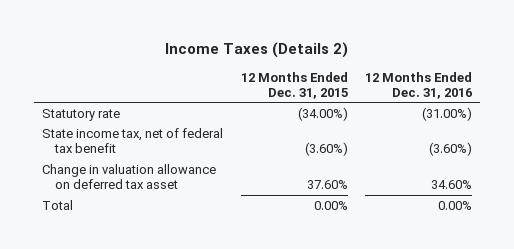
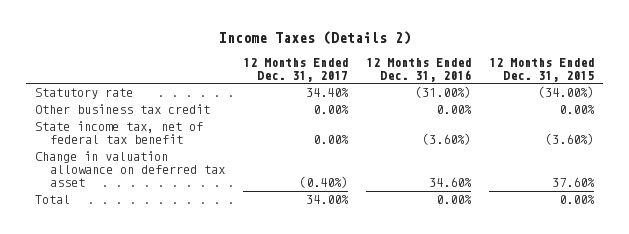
none -> [242,57,348,82] 12 Months Ended Dec. 31, 2017
none -> [35,104,211,115] Other business tax credit

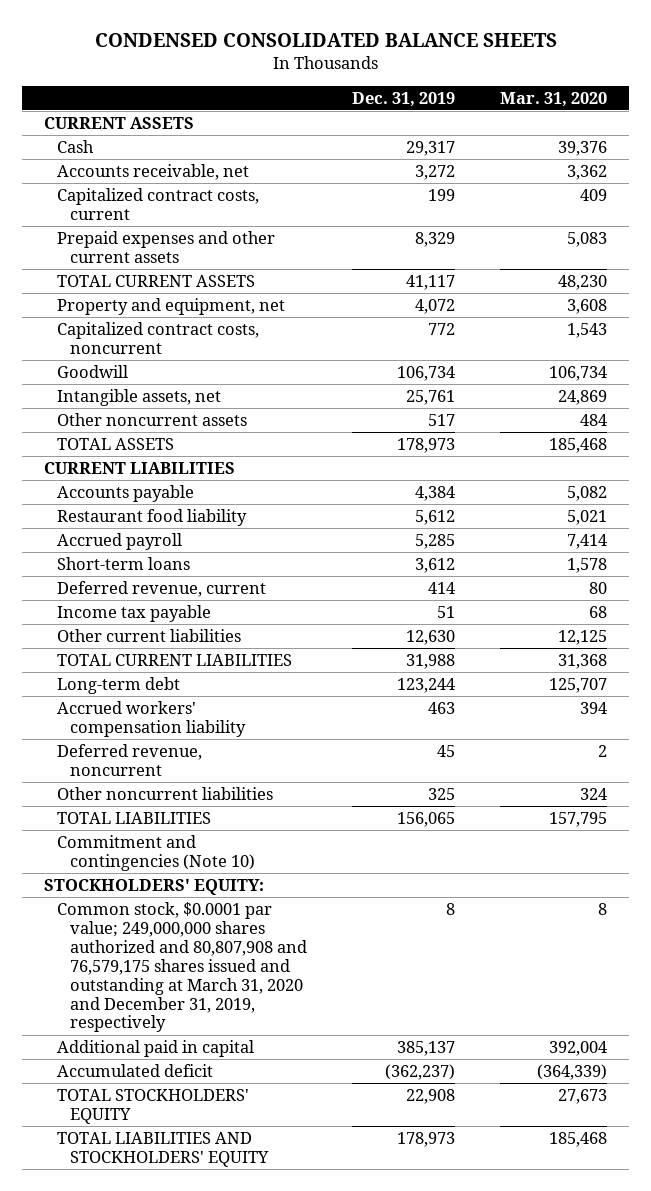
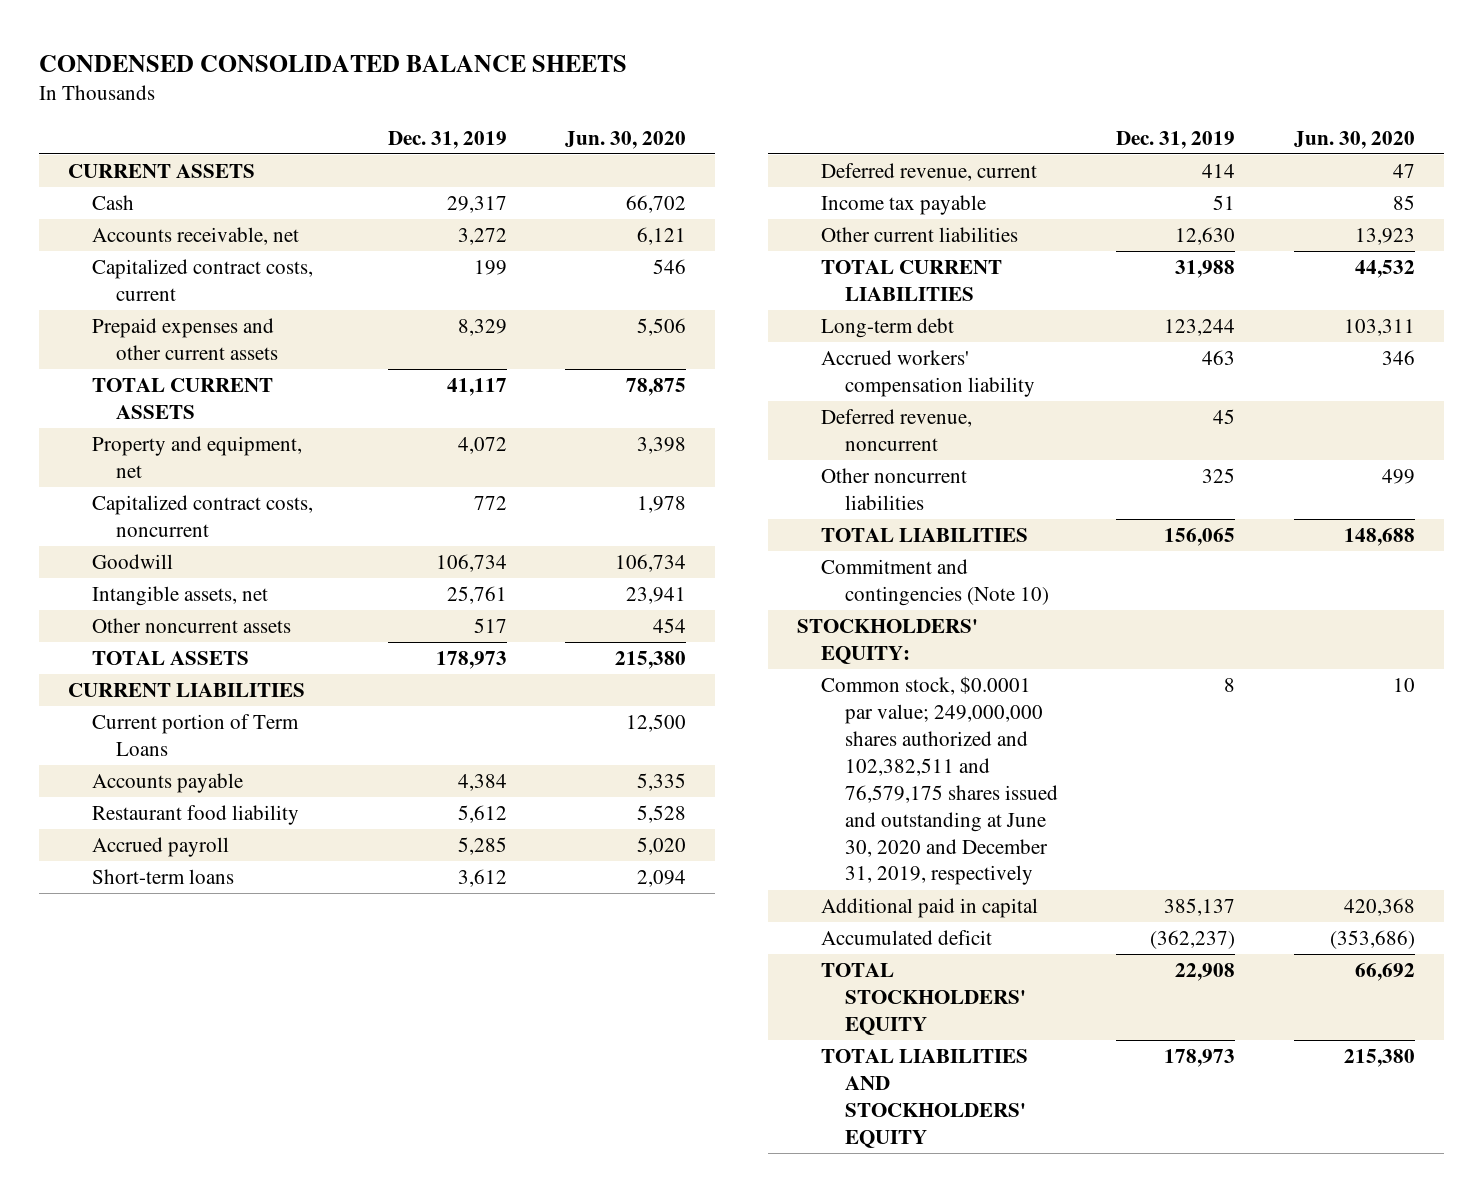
[499,91,607,107] Mar. 31, 2020 -> none
none -> [564,130,686,149] Jun. 30, 2020
none -> [92,714,300,756] Current portion of Term Loans
[57,902,308,1033] Common stock, $0.0001 par value; 249,000,000 shares authorized and 80,807,908 and 76,579,175 shares issued and outstanding at March 31, 2020 and December 31, 2019, respectively -> [821,676,1059,886] Common stock, $0.0001 par value; 249,000,000 shares authorized and 102,382,511 and 76,579,175 shares issued and outstanding at June 30, 2020 and December 31, 2019, respectively

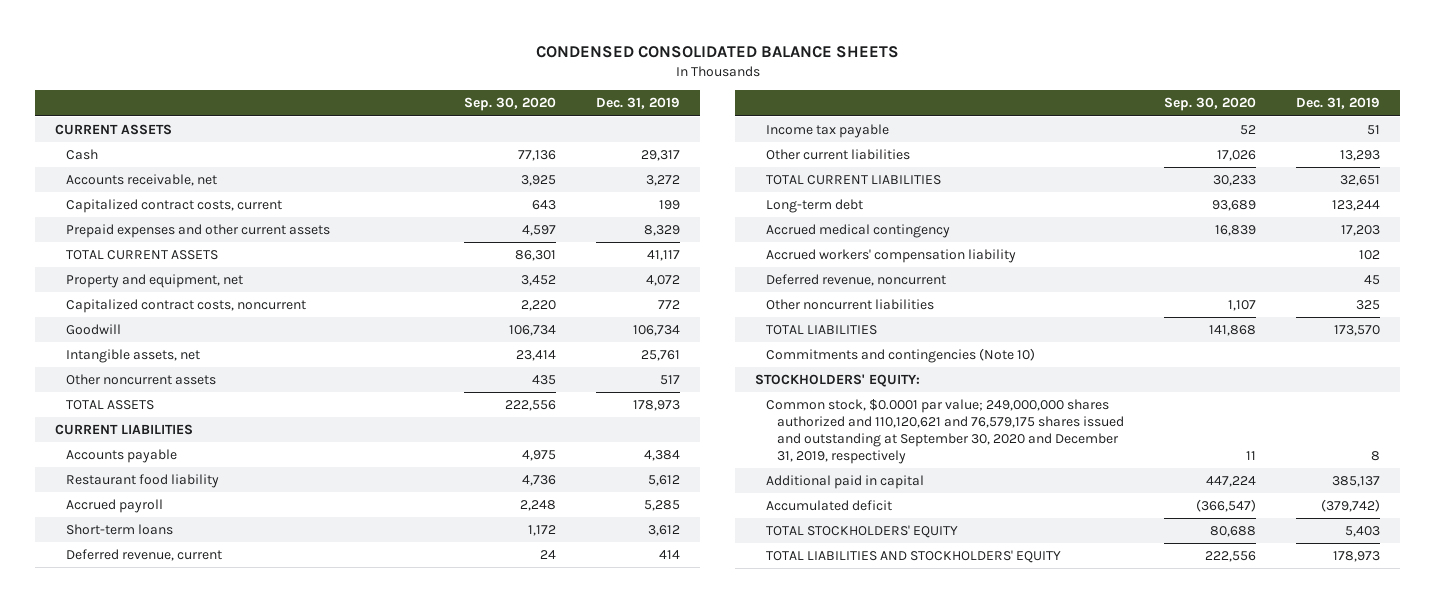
[564,130,686,149] Jun. 30, 2020 -> none
none -> [463,97,556,112] Sep. 30, 2020
[92,714,300,756] Current portion of Term Loans -> none
[1175,227,1236,246] 12,630 -> [1339,150,1380,162] 13,293
[1175,260,1236,279] 31,988 -> [1339,175,1380,187] 32,651
none -> [766,224,951,239] Accrued medical contingency
[1202,350,1236,366] 463 -> [1358,250,1380,261] 102
[1164,528,1236,547] 156,065 -> [1333,325,1380,337] 173,570
[821,559,1050,606] Commitment and contingencies (Note 10) -> [766,348,1036,364] Commitments and contingencies (Note 10)
[821,676,1059,886] Common stock, $0.0001 par value; 249,000,000 shares authorized and 102,382,511 and 76,579,175 shares issued and outstanding at June 30, 2020 and December 31, 2019, respectively -> [766,399,1124,465] Common stock, $0.0001 par value; 249,000,000 shares authorized and 110,120,621 and 76,579,175 shares issued and outstanding at September 30, 2020 and December 31, 2019, respectively
[1150,930,1236,950] (362,237) -> [1320,499,1380,513] (379,742)
[1175,963,1236,982] 22,908 -> [1344,526,1380,538] 5,403

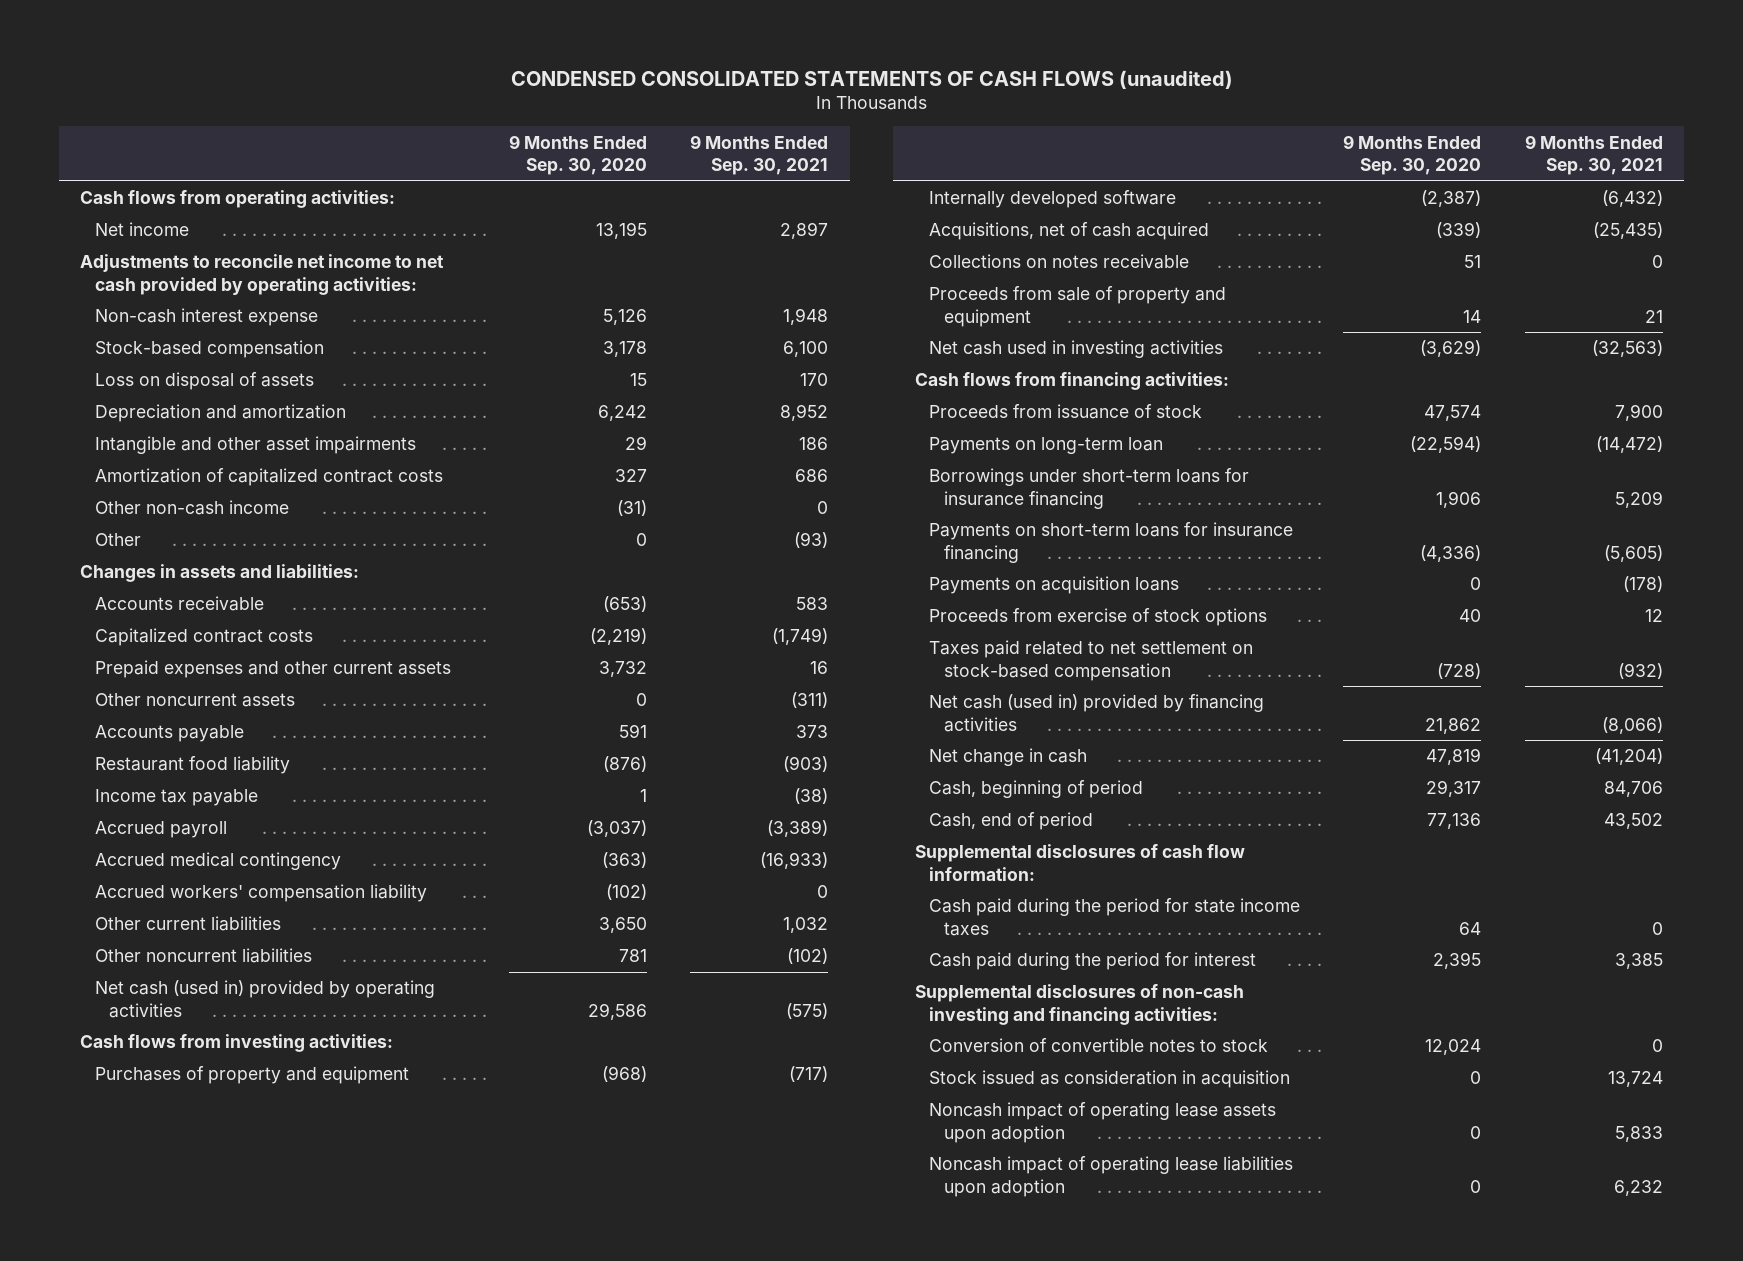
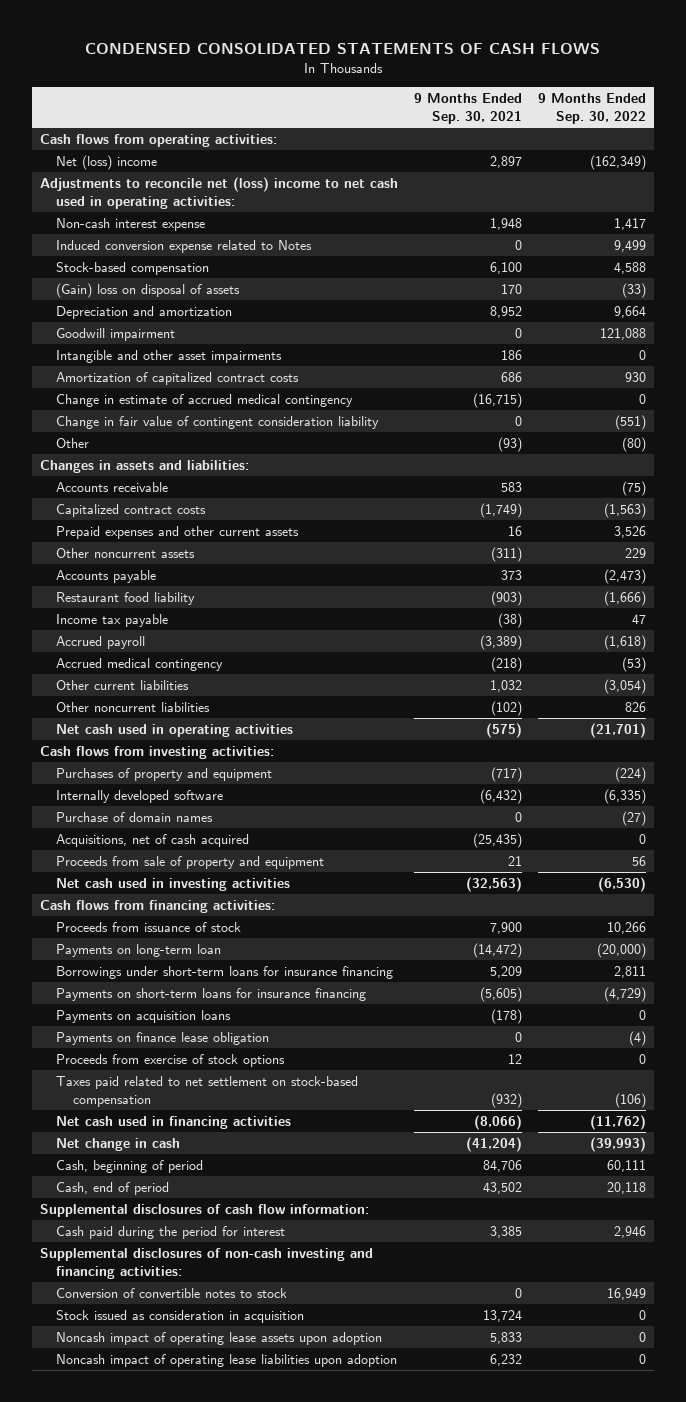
[510,69,1233,89] CONDENSED CONSOLIDATED STATEMENTS OF CASH FLOWS (unaudited) -> [85,42,601,54] CONDENSED CONSOLIDATED STATEMENTS OF CASH FLOWS
[509,134,648,175] 9 Months Ended Sep. 30, 2020 -> none
none -> [538,92,647,124] 9 Months Ended Sep. 30, 2022
[94,222,189,237] Net income -> [56,154,158,170] Net (loss) income
[80,254,445,295] Adjustments to reconcile net income to net cash provided by operating activities: -> [40,176,399,210] Adjustments to reconcile net (loss) income to net cash used in operating activities:
none -> [56,239,313,253] Induced conversion expense related to Notes
[94,372,314,391] Loss on disposal of assets -> [56,282,241,298] (Gain) loss on disposal of assets
none -> [56,327,176,341] Goodwill impairment
[94,500,289,516] Other non-cash income -> none
none -> [56,393,354,407] Change in estimate of accrued medical contingency
none -> [56,415,380,429] Change in fair value of contingent consideration liability
[94,884,427,903] Accrued workers' compensation liability -> none
[760,852,829,870] (16,933) -> [491,656,523,672] (218)
[94,980,435,1018] Net cash (used in) provided by operating activities -> [56,723,294,737] Net cash used in operating activities
none -> [56,811,214,822] Purchase of domain names
[929,254,1190,270] Collections on notes receivable -> none
none -> [56,1031,270,1045] Payments on finance lease obligation
[929,694,1265,732] Net cash (used in) provided by financing activities -> [56,1115,292,1129] Net cash used in financing activities
[929,898,1301,936] Cash paid during the period for state income taxes -> none

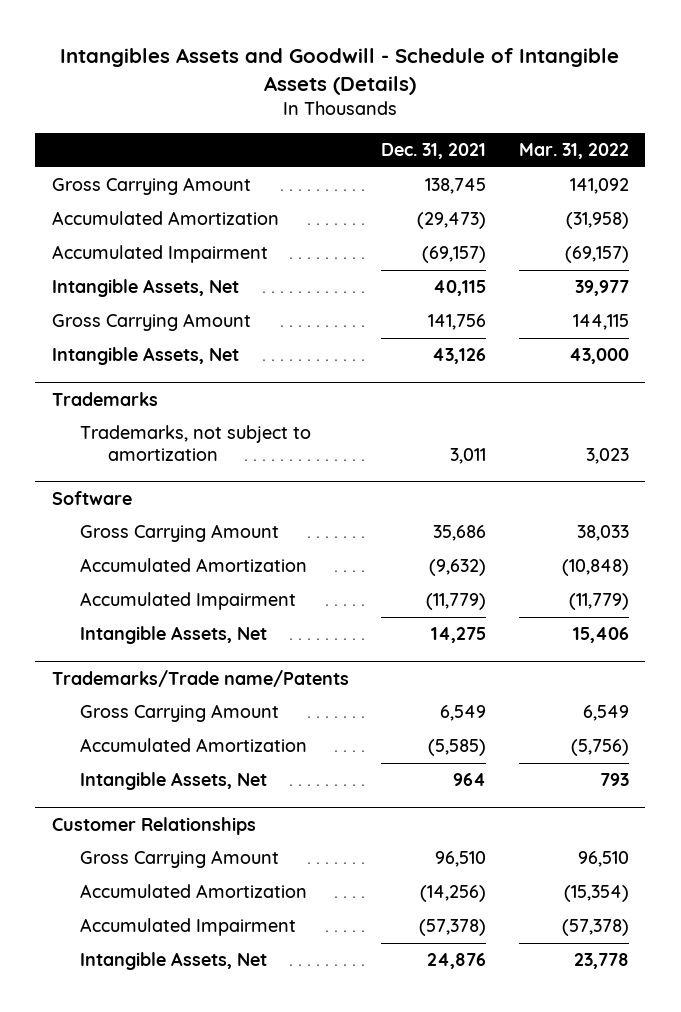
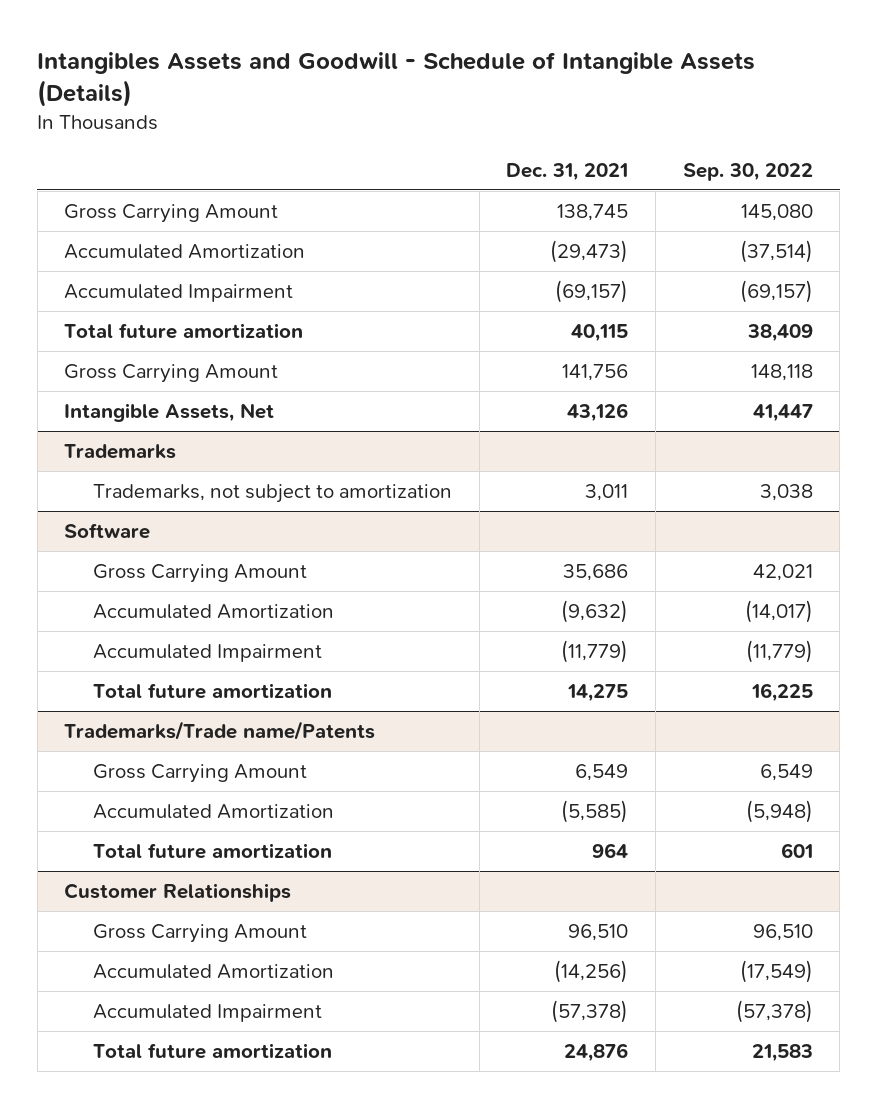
[518,143,629,160] Mar. 31, 2022 -> none
none -> [682,163,813,182] Sep. 30, 2022
[51,279,239,298] Intangible Assets, Net -> [64,322,304,339] Total future amortization
[79,626,267,645] Intangible Assets, Net -> [92,682,332,699] Total future amortization
[79,772,267,791] Intangible Assets, Net -> [92,842,332,859] Total future amortization
[79,952,267,971] Intangible Assets, Net -> [92,1042,332,1059] Total future amortization

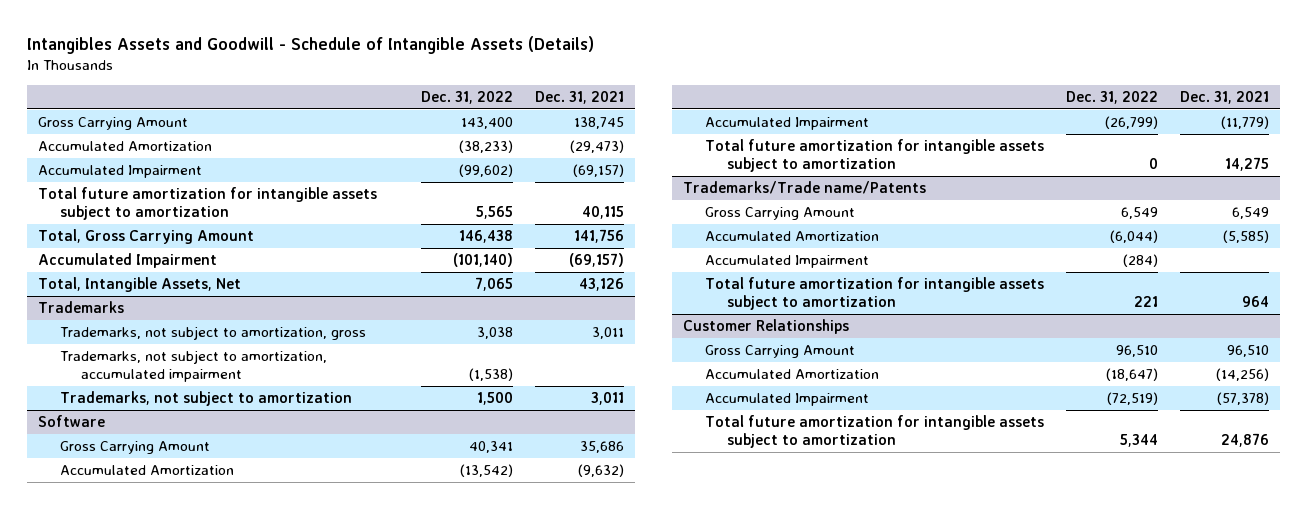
[682,163,813,182] Sep. 30, 2022 -> none
none -> [420,90,513,104] Dec. 31, 2022
[64,322,304,339] Total future amortization -> [37,187,377,221] Total future amortization for intangible assets subject to amortization
[64,363,279,383] Gross Carrying Amount -> [37,229,254,245] Total, Gross Carrying Amount
none -> [37,253,217,269] Accumulated Impairment
[64,402,275,422] Intangible Assets, Net -> [37,277,241,293] Total, Intangible Assets, Net
none -> [59,326,366,341] Trademarks, not subject to amortization, gross
none -> [59,350,327,383] Trademarks, not subject to amortization, accumulated impairment
[92,682,332,699] Total future amortization -> [705,139,1045,173] Total future amortization for intangible assets subject to amortization
none -> [705,255,870,269] Accumulated Impairment
[92,842,332,859] Total future amortization -> [705,277,1045,311] Total future amortization for intangible assets subject to amortization
[92,1042,332,1059] Total future amortization -> [705,415,1045,449] Total future amortization for intangible assets subject to amortization

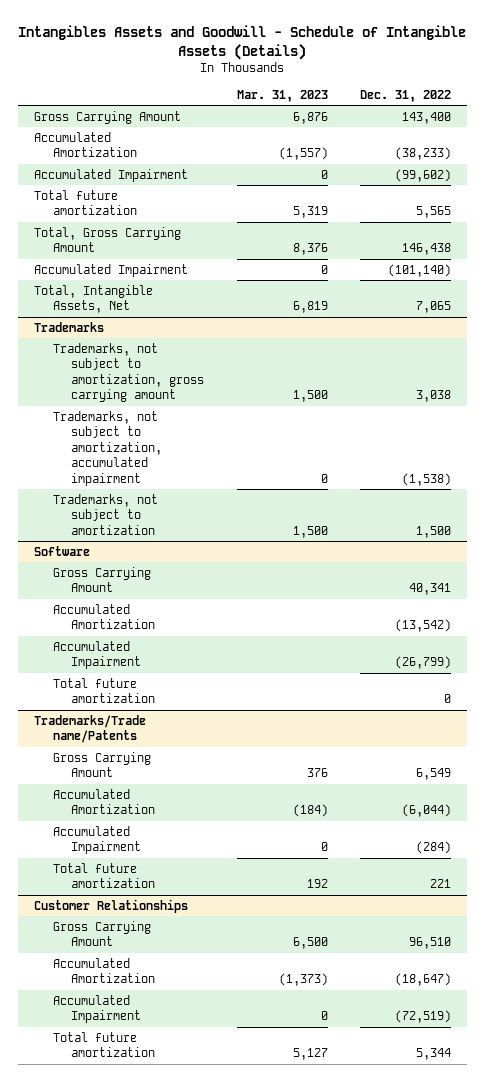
[535,90,625,104] Dec. 31, 2021 -> none
none -> [236,89,328,102] Mar. 31, 2023
[37,187,377,221] Total future amortization for intangible assets subject to amortization -> [34,189,137,216] Total future amortization
[59,326,366,341] Trademarks, not subject to amortization, gross -> [52,342,205,403] Trademarks, not subject to amortization, gross carrying amount
[705,139,1045,173] Total future amortization for intangible assets subject to amortization -> [52,677,156,704] Total future amortization
[705,277,1045,311] Total future amortization for intangible assets subject to amortization -> [52,862,156,889] Total future amortization
[705,415,1045,449] Total future amortization for intangible assets subject to amortization -> [52,1031,156,1058] Total future amortization

